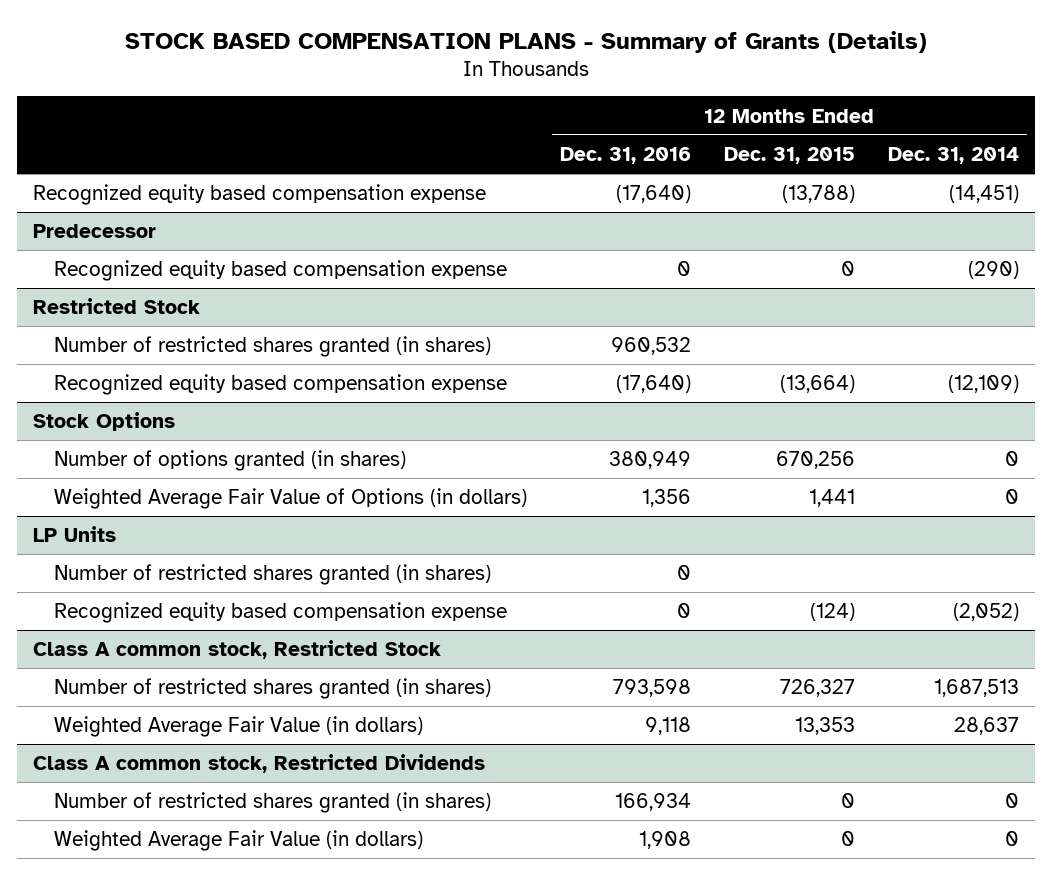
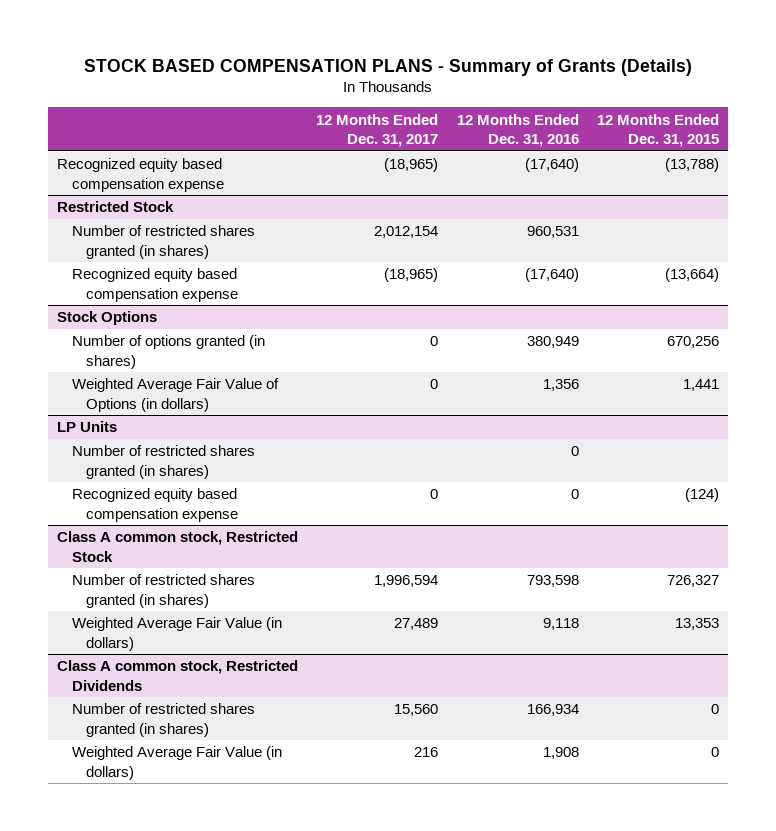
[887,146,1019,164] Dec. 31, 2014 -> none
none -> [316,113,439,148] 12 Months Ended Dec. 31, 2017
[33,224,157,239] Predecessor -> none
[54,260,508,282] Recognized equity based compensation expense -> none
[611,337,692,356] 960,532 -> [526,226,579,239] 960,531

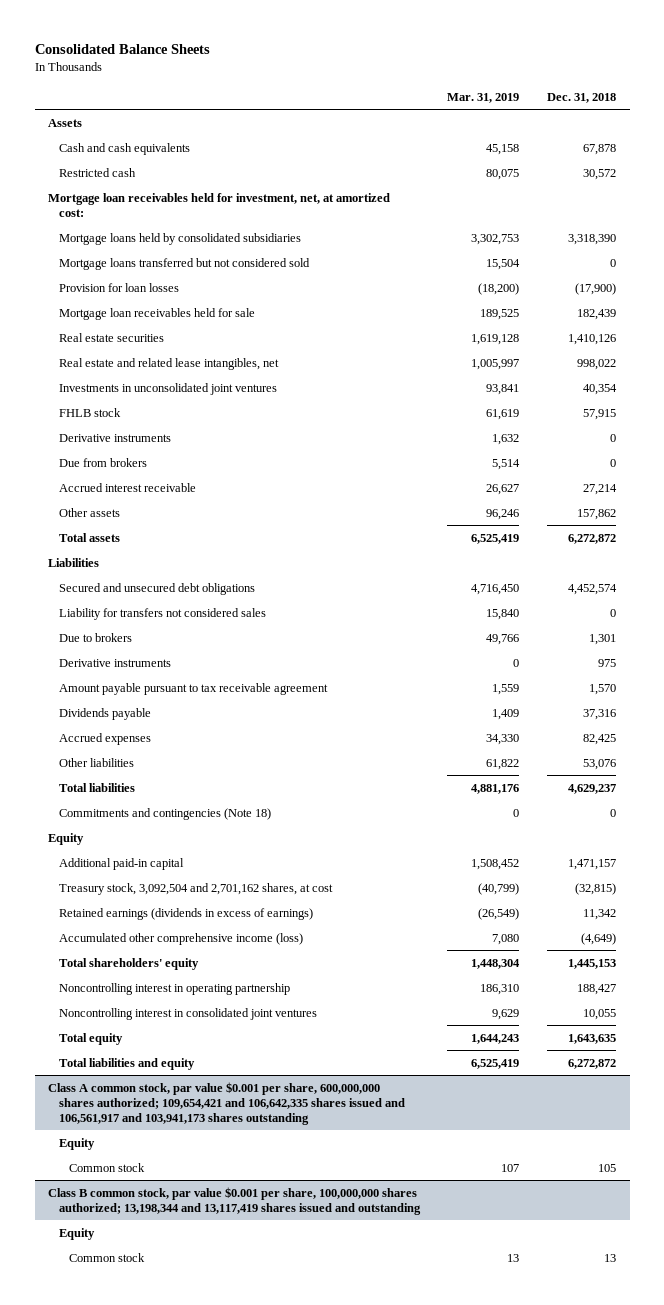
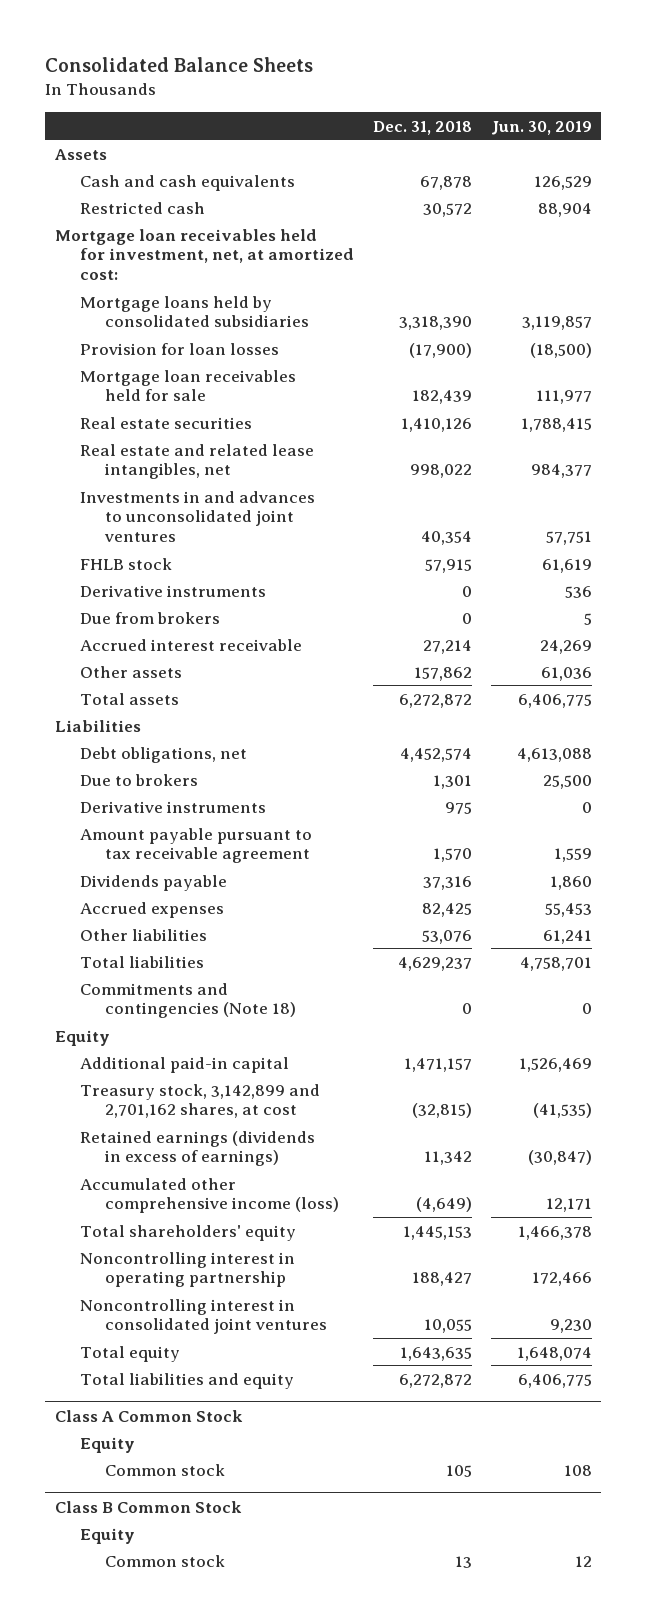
[447,92,520,103] Mar. 31, 2019 -> none
none -> [490,120,592,135] Jun. 30, 2019
[58,257,310,270] Mortgage loans transferred but not considered sold -> none
[58,382,277,395] Investments in unconsolidated joint ventures -> [79,490,315,543] Investments in and advances to unconsolidated joint ventures
[58,607,266,620] Liability for transfers not considered sales -> none
[58,582,255,595] Secured and unsecured debt obligations -> [79,746,247,763] Debt obligations, net
[58,882,333,895] Treasury stock, 3,092,504 and 2,701,162 shares, at cost -> [79,1083,320,1119] Treasury stock, 3,142,899 and 2,701,162 shares, at cost
[48,1081,405,1125] Class A common stock, par value $0.001 per share, 600,000,000 shares authorized; 109,654,421 and 106,642,335 shares issued and 106,561,917 and 103,941,173 shares outstanding -> [54,1409,243,1422] Class A Common Stock
[48,1186,421,1215] Class B common stock, par value $0.001 per share, 100,000,000 shares authorized; 13,198,344 and 13,117,419 shares issued and outstanding -> [54,1500,242,1513] Class B Common Stock

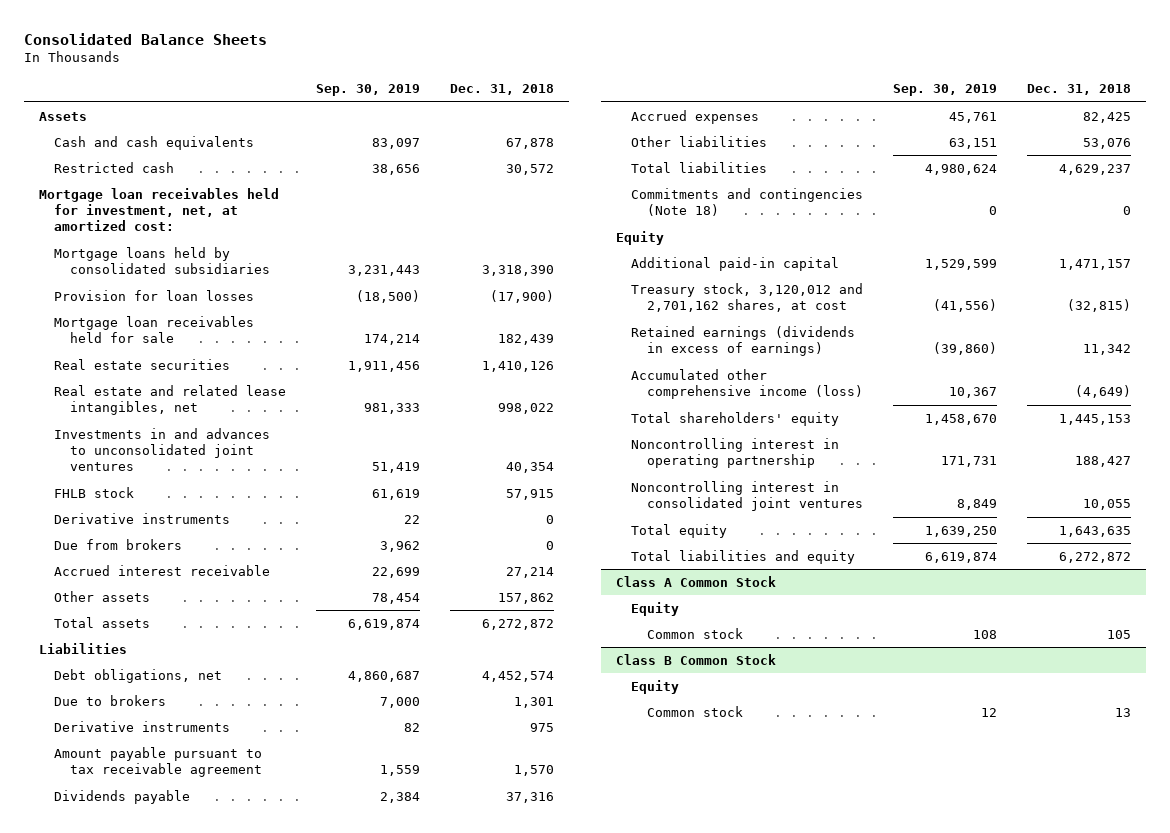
[490,120,592,135] Jun. 30, 2019 -> none
none -> [316,84,421,97] Sep. 30, 2019
[79,1083,320,1119] Treasury stock, 3,142,899 and 2,701,162 shares, at cost -> [631,282,864,313] Treasury stock, 3,120,012 and 2,701,162 shares, at cost

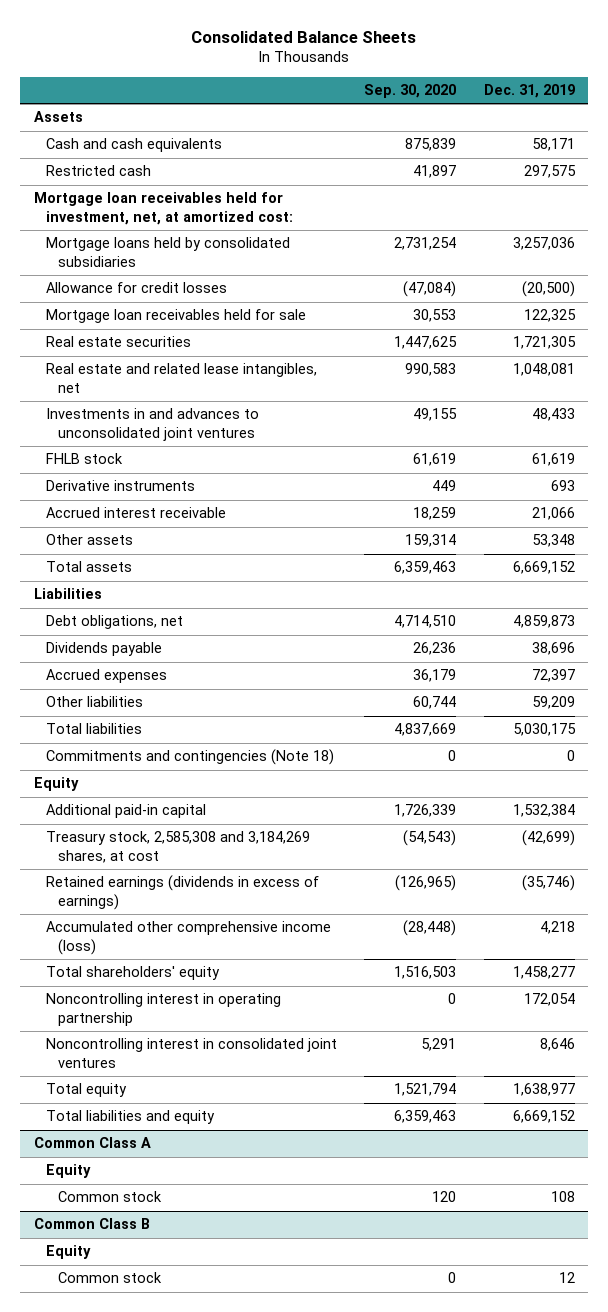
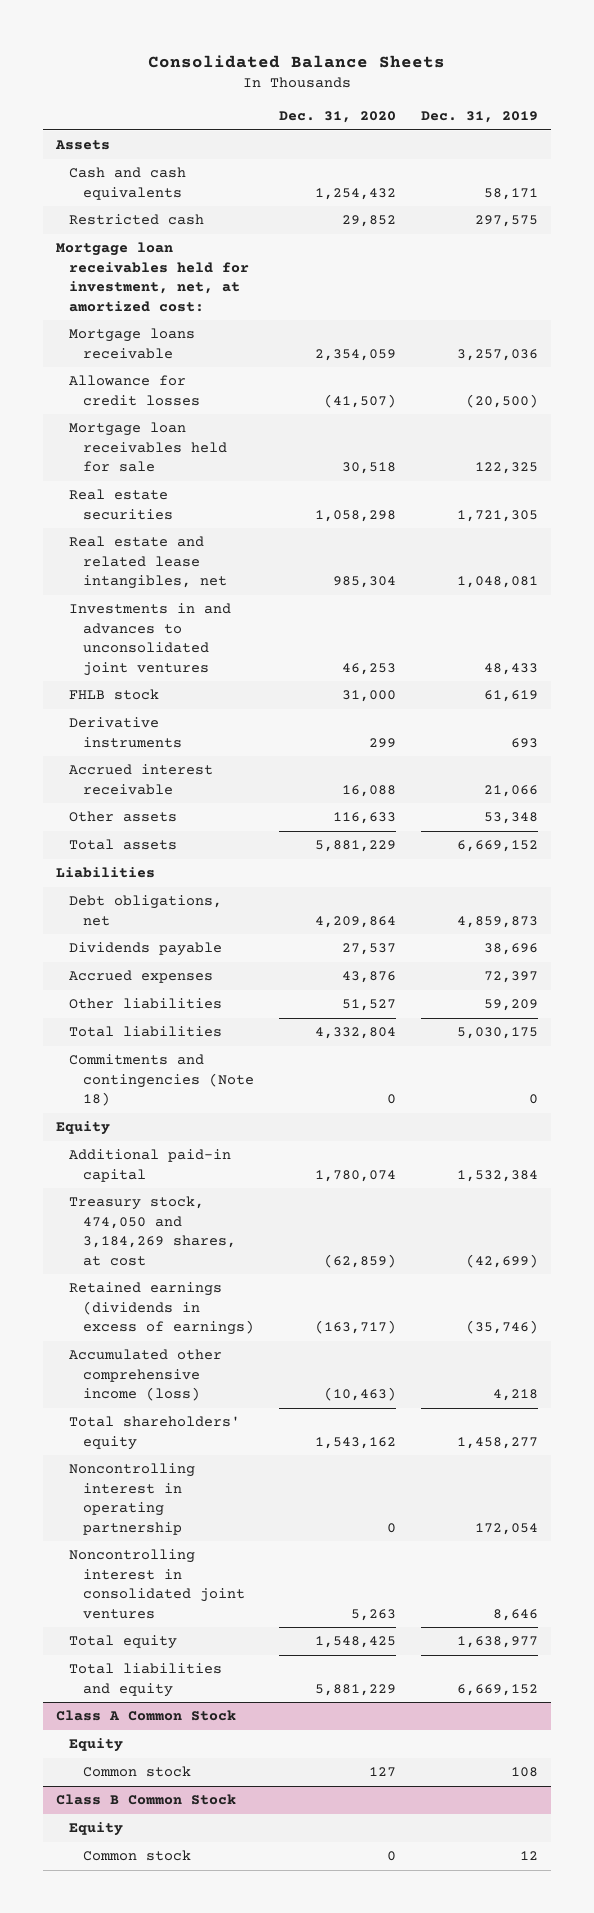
[364,84,457,99] Sep. 30, 2020 -> none
none -> [278,111,396,124] Dec. 31, 2020
[45,237,290,267] Mortgage loans held by consolidated subsidiaries -> [69,328,196,359] Mortgage loans receivable
[45,831,310,863] Treasury stock, 2,585,308 and 3,184,269 shares, at cost -> [69,1196,236,1266] Treasury stock, 474,050 and 3,184,269 shares, at cost
[33,1137,151,1149] Common Class A -> [55,1710,236,1722] Class A Common Stock
[33,1218,150,1230] Common Class B -> [55,1794,236,1806] Class B Common Stock

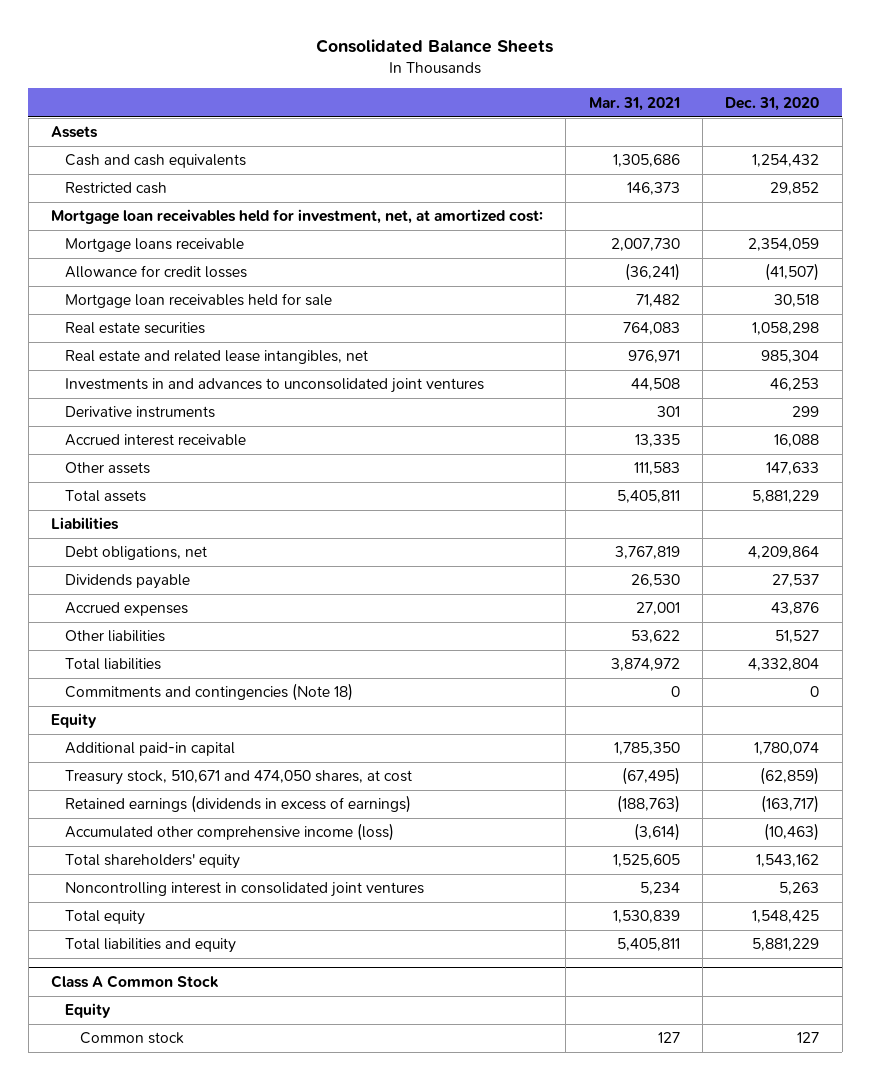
[420,111,538,124] Dec. 31, 2019 -> none
none -> [588,96,680,111] Mar. 31, 2021
[69,689,160,701] FHLB stock -> none
[332,812,396,825] 116,633 -> [766,462,820,476] 147,633
[69,1196,236,1266] Treasury stock, 474,050 and 3,184,269 shares, at cost -> [65,770,413,786] Treasury stock, 510,671 and 474,050 shares, at cost
[69,1463,196,1535] Noncontrolling interest in operating partnership -> none
[55,1794,236,1806] Class B Common Stock -> none
[69,1822,124,1837] Equity -> none
[82,1850,191,1862] Common stock -> none

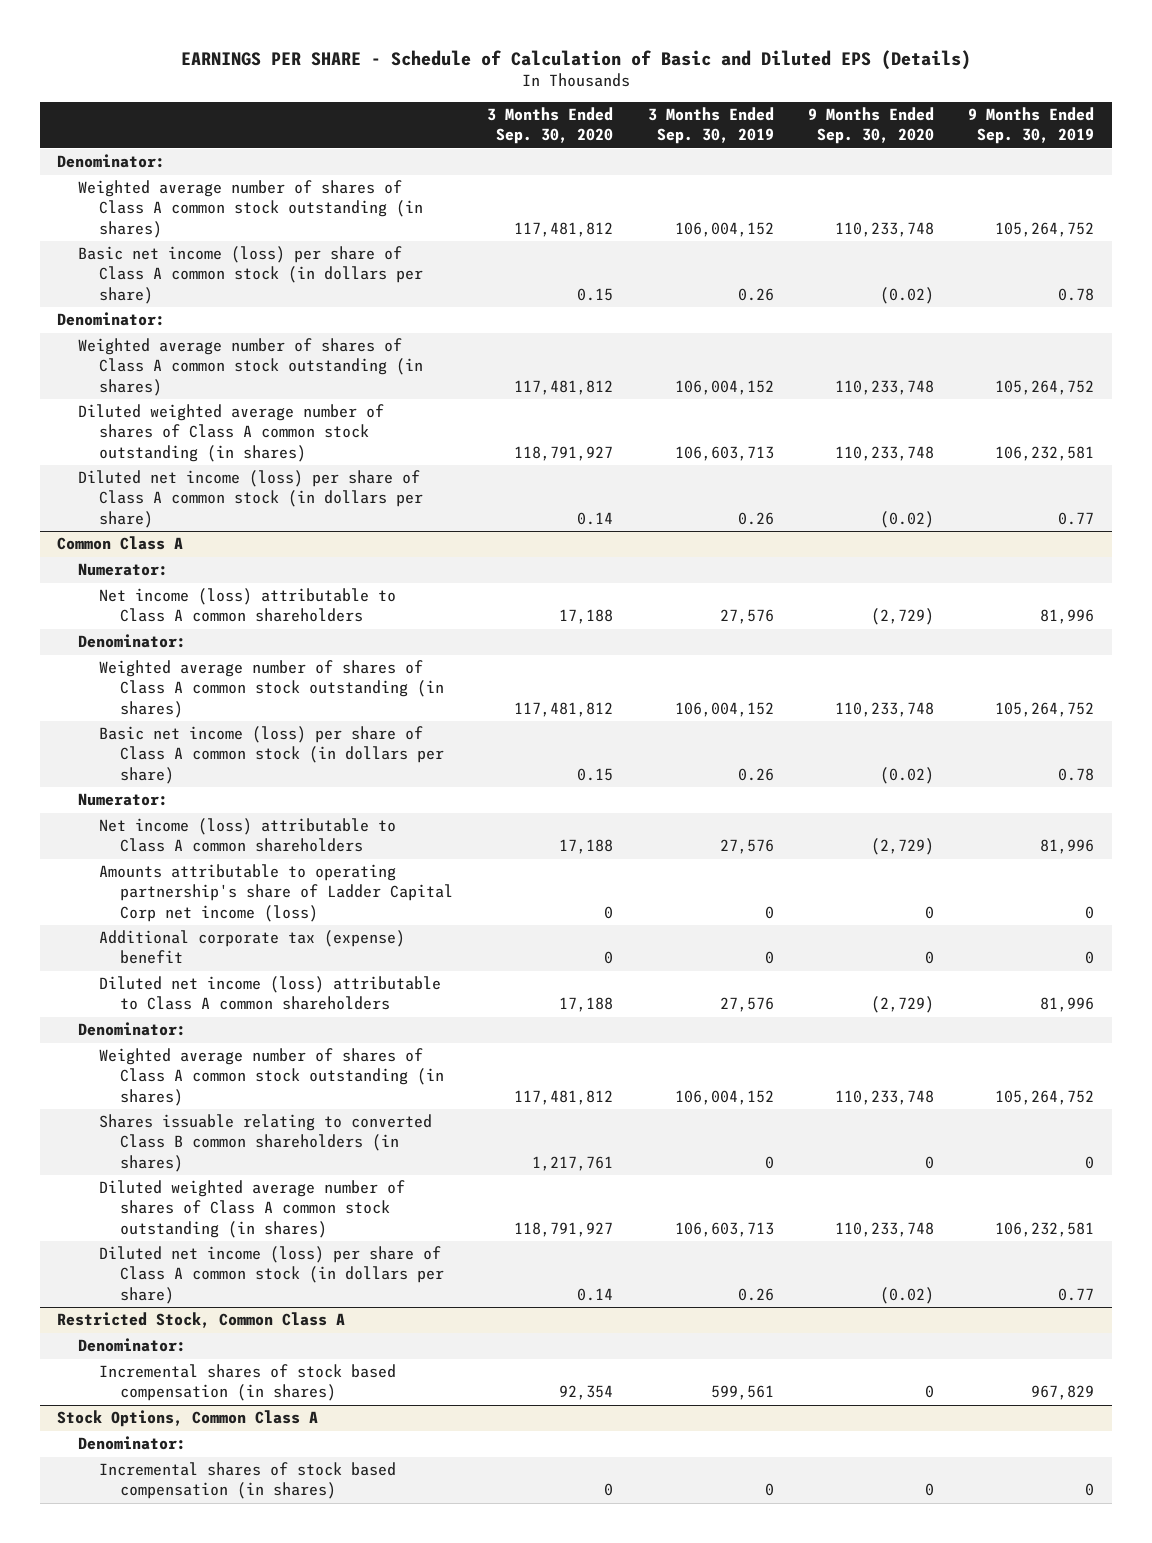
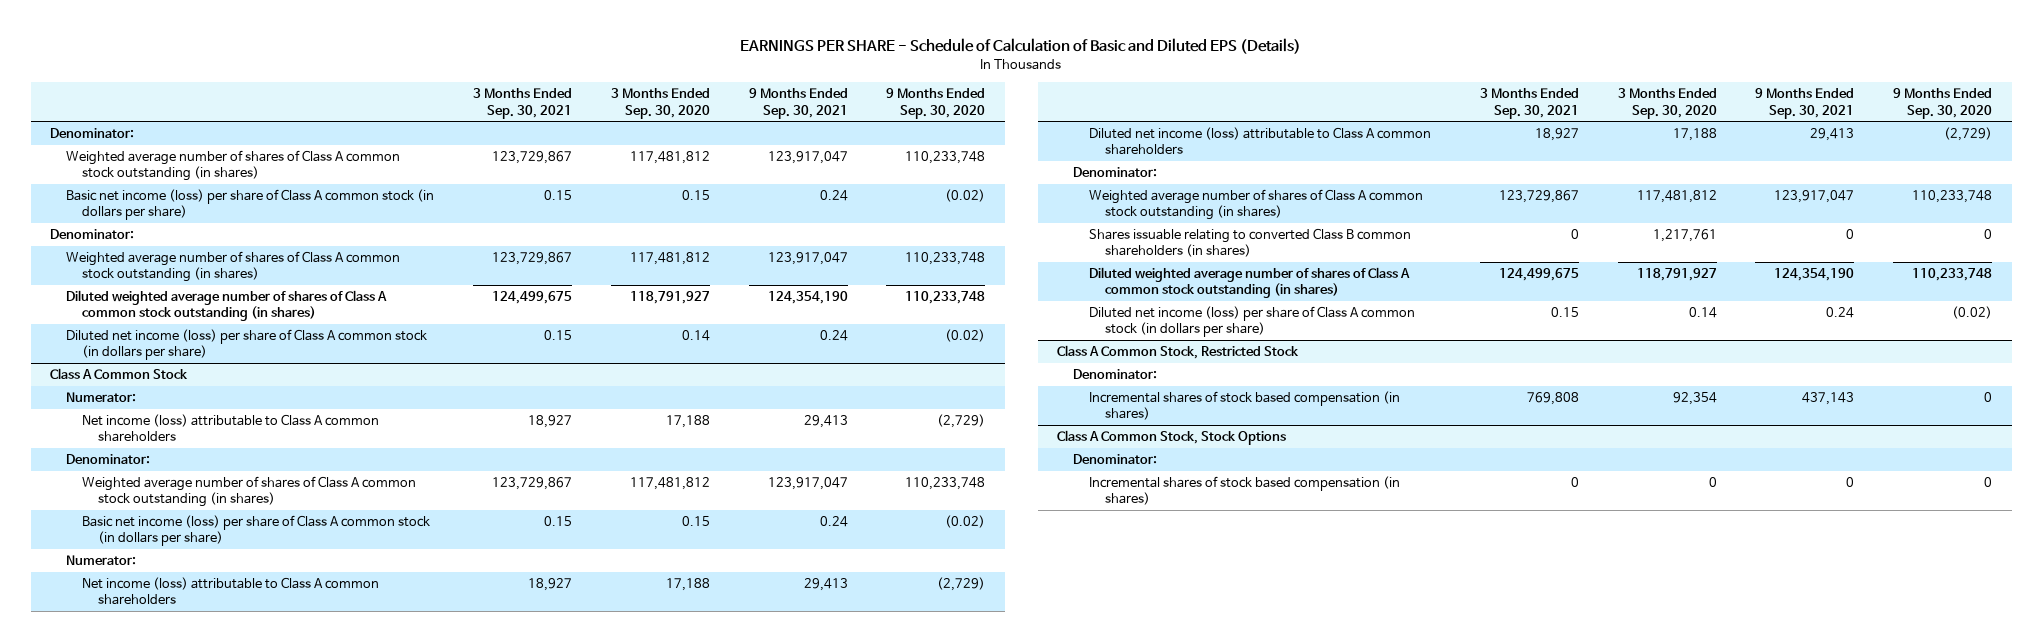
[647,107,774,145] 3 Months Ended Sep. 30, 2019 -> none
[968,107,1095,145] 9 Months Ended Sep. 30, 2019 -> none
none -> [473,88,573,119] 3 Months Ended Sep. 30, 2021
none -> [748,88,848,119] 9 Months Ended Sep. 30, 2021
[57,536,184,551] Common Class A -> [50,368,189,380] Class A Common Stock
[98,864,453,922] Amounts attributable to operating partnership's share of Ladder Capital Corp net income (loss) -> none
[98,930,405,965] Additional corporate tax (expense) benefit -> none
[57,1312,346,1329] Restricted Stock, Common Class A -> [1057,345,1300,360] Class A Common Stock, Restricted Stock
[57,1410,319,1428] Stock Options, Common Class A -> [1057,430,1287,446] Class A Common Stock, Stock Options

